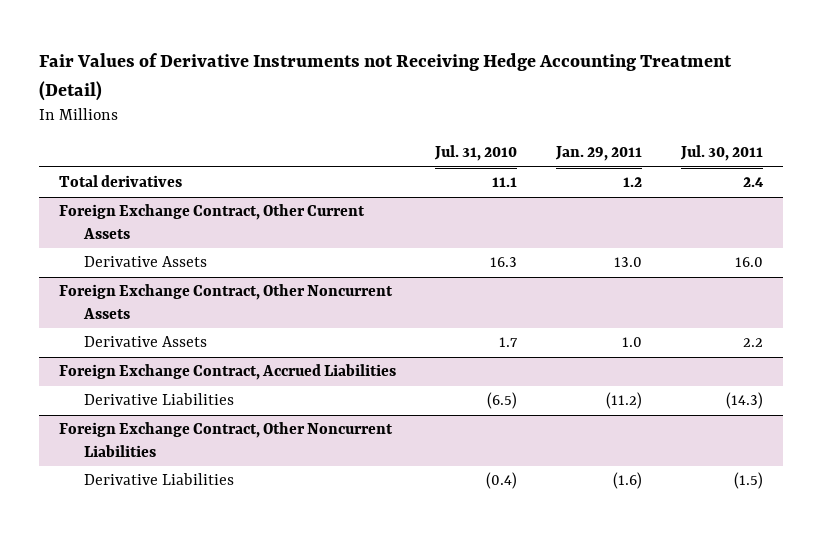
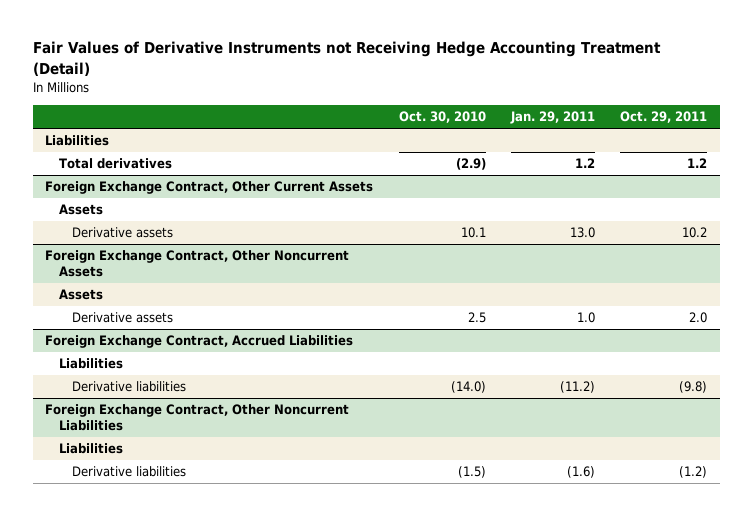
[434,145,518,162] Jul. 31, 2010 -> none
[680,145,764,162] Jul. 30, 2011 -> none
none -> [398,111,486,124] Oct. 30, 2010
none -> [620,111,708,124] Oct. 29, 2011
none -> [45,135,110,147] Liabilities
none -> [58,204,103,216] Assets
[83,256,207,268] Derivative Assets -> [72,227,174,239] Derivative assets
none -> [58,289,103,301] Assets
[83,336,207,348] Derivative Assets -> [72,312,174,324] Derivative assets
none -> [58,358,123,370] Liabilities
[83,393,234,406] Derivative Liabilities -> [72,381,187,393] Derivative liabilities
none -> [58,443,123,455] Liabilities
[83,473,234,486] Derivative Liabilities -> [72,466,187,478] Derivative liabilities

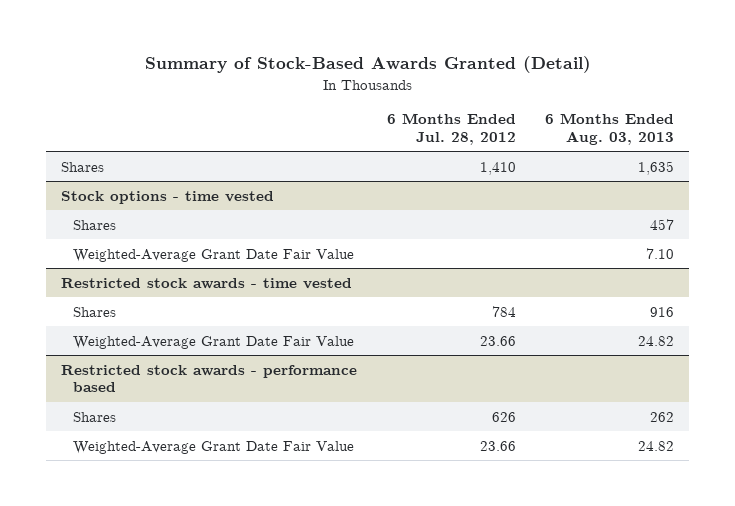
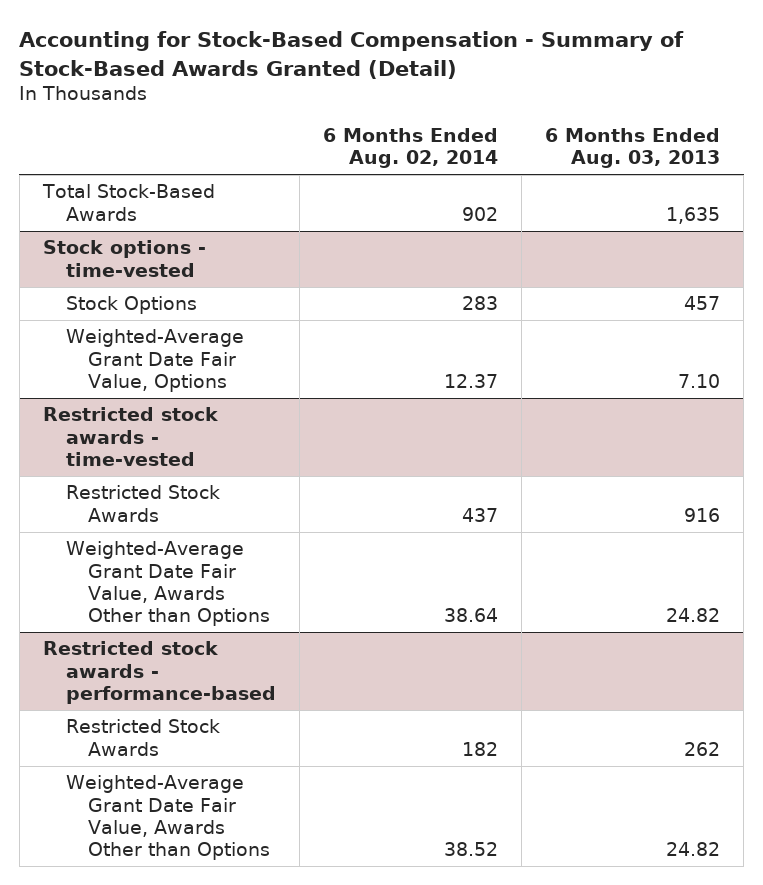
[144,56,591,74] Summary of Stock-Based Awards Granted (Detail) -> [19,31,685,79] Accounting for Stock-Based Compensation - Summary of Stock-Based Awards Granted (Detail)
[386,113,516,145] 6 Months Ended Jul. 28, 2012 -> none
none -> [322,128,498,169] 6 Months Ended Aug. 02, 2014
[61,161,105,172] Shares -> [41,184,215,221] Total Stock-Based Awards
[61,190,275,204] Stock options - time vested -> [42,240,206,277] Stock options - time-vested
[73,219,117,230] Shares -> [65,296,197,315] Stock Options
[73,248,355,262] Weighted-Average Grant Date Fair Value -> [65,329,244,392] Weighted-Average Grant Date Fair Value, Options
[61,277,353,289] Restricted stock awards - time vested -> [42,407,218,466] Restricted stock awards - time-vested
[73,306,117,317] Shares -> [65,485,220,522] Restricted Stock Awards
[73,335,355,349] Weighted-Average Grant Date Fair Value -> [65,541,271,627] Weighted-Average Grant Date Fair Value, Awards Other than Options
[61,364,358,393] Restricted stock awards - performance based -> [42,641,276,704] Restricted stock awards - performance-based
[73,411,117,422] Shares -> [65,719,220,756] Restricted Stock Awards
[73,440,355,454] Weighted-Average Grant Date Fair Value -> [65,775,271,861] Weighted-Average Grant Date Fair Value, Awards Other than Options

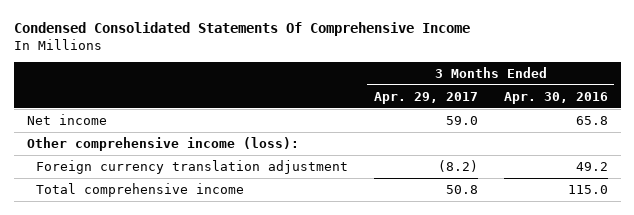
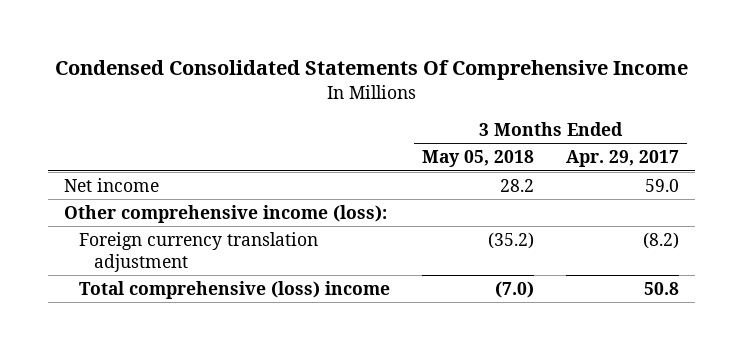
[503,91,608,104] Apr. 30, 2016 -> none
none -> [422,150,535,168] May 05, 2018
[35,182,244,197] Total comprehensive income -> [79,280,391,299] Total comprehensive (loss) income

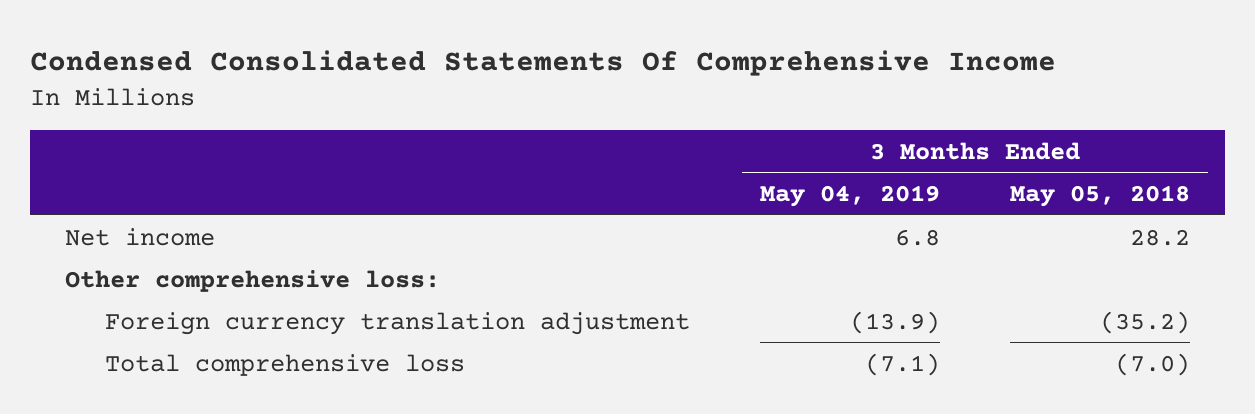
[566,150,680,168] Apr. 29, 2017 -> none
none -> [759,184,940,207] May 04, 2019
[64,204,388,223] Other comprehensive income (loss): -> [65,269,441,292] Other comprehensive loss:
[79,280,391,299] Total comprehensive (loss) income -> [104,353,465,376] Total comprehensive loss

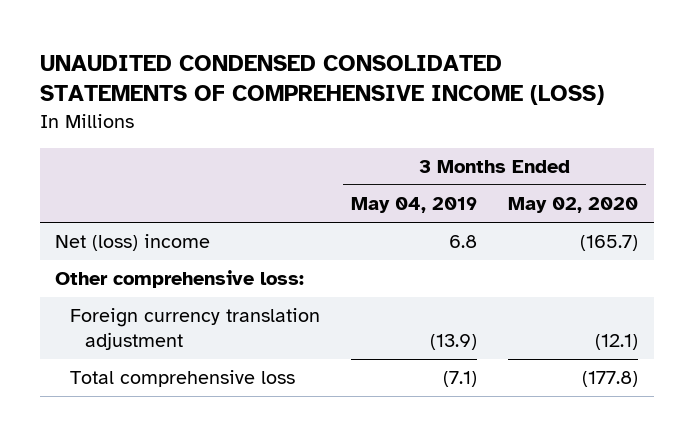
[30,50,1057,77] Condensed Consolidated Statements Of Comprehensive Income -> [39,54,604,106] UNAUDITED CONDENSED CONSOLIDATED STATEMENTS OF COMPREHENSIVE INCOME (LOSS)
[1010,184,1191,207] May 05, 2018 -> none
none -> [508,197,639,214] May 02, 2020
[65,227,216,246] Net income -> [55,234,211,252] Net (loss) income

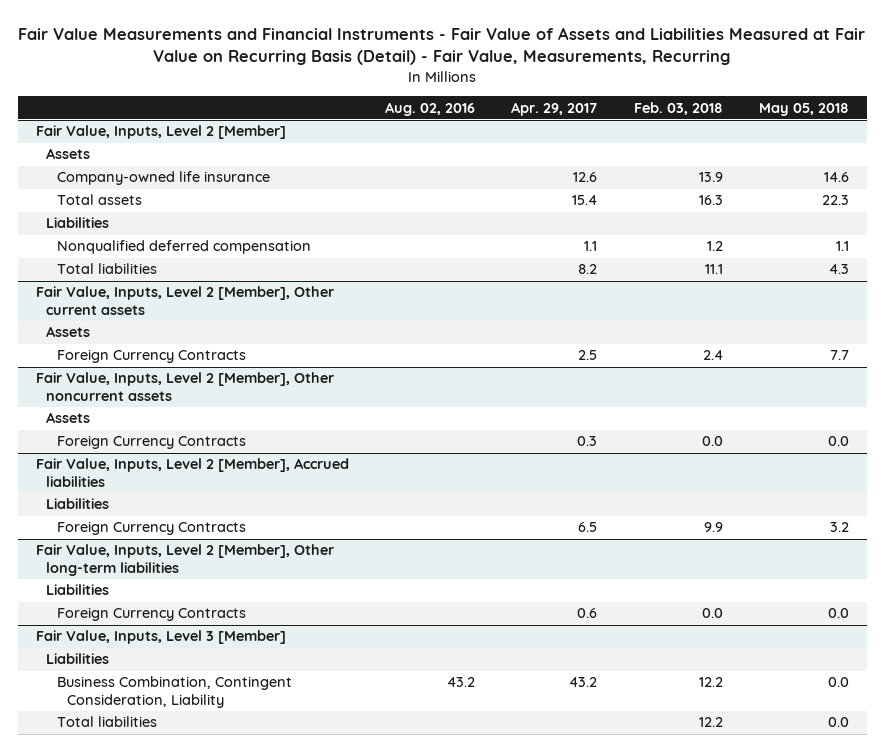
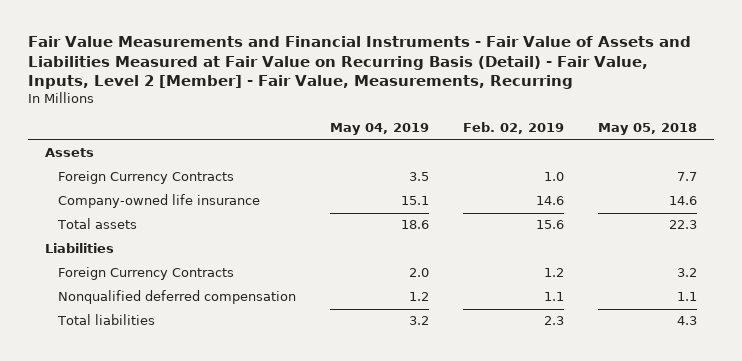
[18,27,866,66] Fair Value Measurements and Financial Instruments - Fair Value of Assets and Liabilities Measured at Fair Value on Recurring Basis (Detail) - Fair Value, Measurements, Recurring -> [27,36,691,90] Fair Value Measurements and Financial Instruments - Fair Value of Assets and Liabilities Measured at Fair Value on Recurring Basis (Detail) - Fair Value, Inputs, Level 2 [Member] - Fair Value, Measurements, Recurring
[385,101,476,116] Aug. 02, 2016 -> none
[511,101,598,116] Apr. 29, 2017 -> none
[633,101,723,115] Feb. 03, 2018 -> none
none -> [329,123,429,136] May 04, 2019
none -> [462,122,564,135] Feb. 02, 2019
[35,125,286,140] Fair Value, Inputs, Level 2 [Member] -> none
none -> [57,171,234,185] Foreign Currency Contracts
none -> [57,267,234,281] Foreign Currency Contracts
[35,286,334,315] Fair Value, Inputs, Level 2 [Member], Other current assets -> none
[46,326,91,338] Assets -> none
[56,349,246,364] Foreign Currency Contracts -> none
[35,372,334,401] Fair Value, Inputs, Level 2 [Member], Other noncurrent assets -> none
[46,412,91,424] Assets -> none
[56,435,246,450] Foreign Currency Contracts -> none
[35,458,349,487] Fair Value, Inputs, Level 2 [Member], Accrued liabilities -> none
[46,498,110,510] Liabilities -> none
[56,521,246,536] Foreign Currency Contracts -> none
[35,544,334,576] Fair Value, Inputs, Level 2 [Member], Other long-term liabilities -> none
[46,584,110,596] Liabilities -> none
[56,607,246,622] Foreign Currency Contracts -> none
[35,630,286,645] Fair Value, Inputs, Level 3 [Member] -> none
[46,653,110,665] Liabilities -> none
[56,676,292,708] Business Combination, Contingent Consideration, Liability -> none
[56,716,157,728] Total liabilities -> none

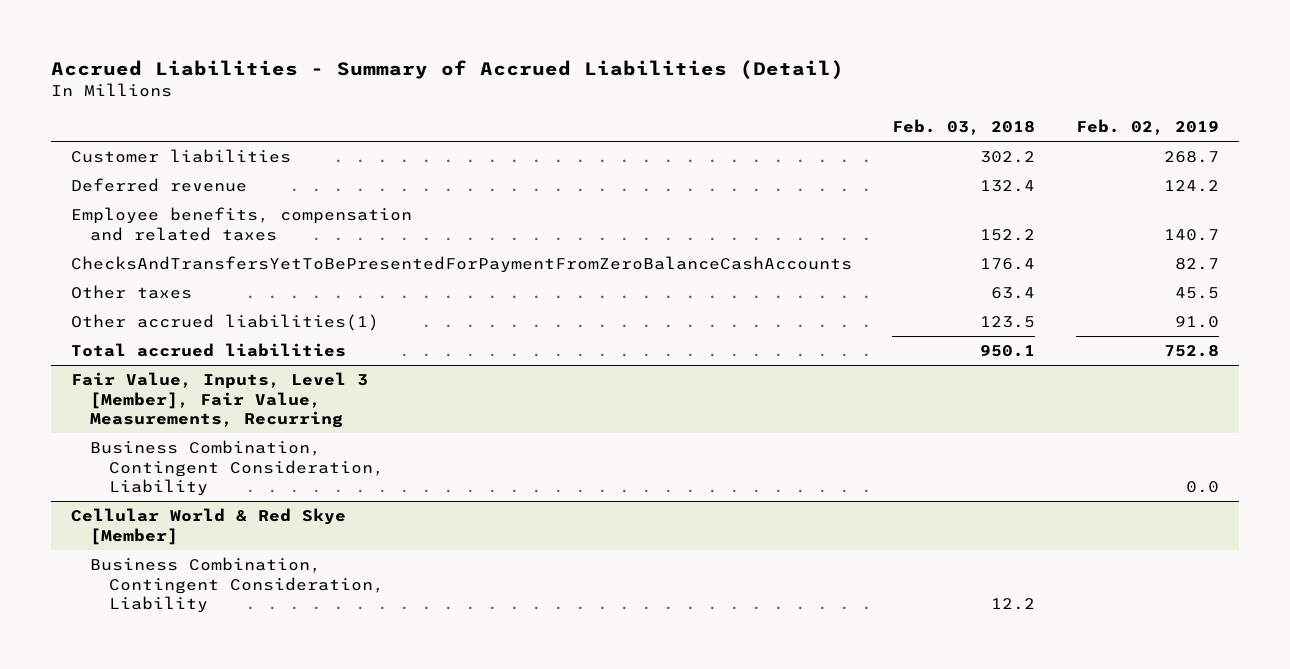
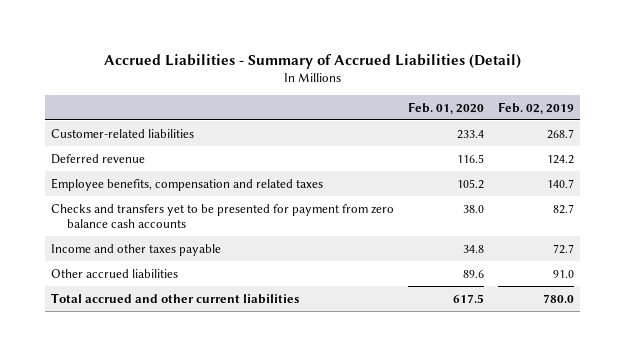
[892,119,1036,136] Feb. 03, 2018 -> none
none -> [408,101,485,114] Feb. 01, 2020
[71,149,292,164] Customer liabilities -> [51,128,195,138] Customer-related liabilities
[71,372,369,428] Fair Value, Inputs, Level 3 [Member], Fair Value, Measurements, Recurring -> none
[90,440,385,496] Business Combination, Contingent Consideration, Liability -> none
[71,508,347,545] Cellular World & Red Skye [Member] -> none
[90,557,385,613] Business Combination, Contingent Consideration, Liability -> none
[71,256,853,274] ChecksAndTransfersYetToBePresentedForPaymentFromZeroBalanceCashAccounts -> [51,203,395,229] Checks and transfers yet to be presented for payment from zero balance cash accounts
[71,285,193,300] Other taxes -> [51,243,222,256] Income and other taxes payable
[1174,287,1219,300] 45.5 -> [552,243,574,254] 72.7
[71,314,380,332] Other accrued liabilities(1) -> [51,268,179,278] Other accrued liabilities
[71,343,347,358] Total accrued liabilities -> [51,292,300,304] Total accrued and other current liabilities
[1163,345,1219,358] 752.8 -> [542,293,574,303] 780.0

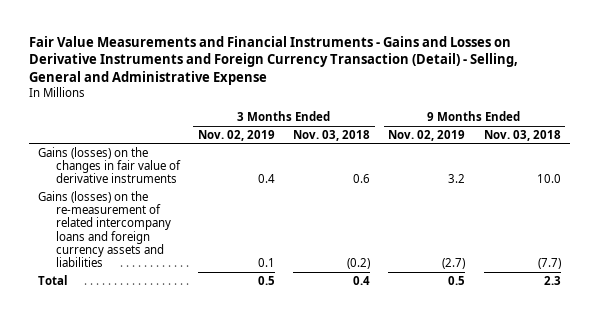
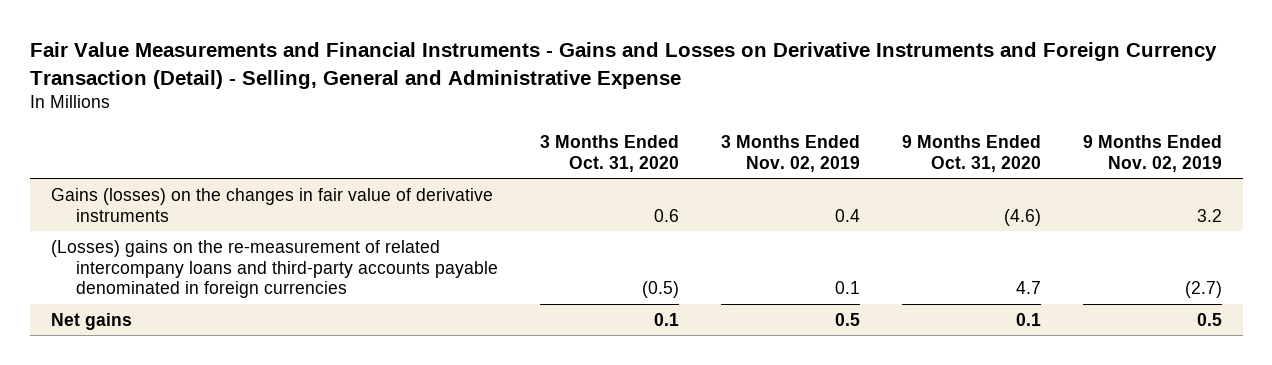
[293,129,371,141] Nov. 03, 2018 -> none
[483,129,561,141] Nov. 03, 2018 -> none
none -> [539,134,679,172] 3 Months Ended Oct. 31, 2020
none -> [901,134,1041,172] 9 Months Ended Oct. 31, 2020
[38,190,171,268] Gains (losses) on the re-measurement of related intercompany loans and foreign currency assets and liabilities -> [50,239,499,299] (Losses) gains on the re-measurement of related intercompany loans and third-party accounts payable denominated in foreign currencies
[38,274,69,285] Total -> [50,312,132,330] Net gains

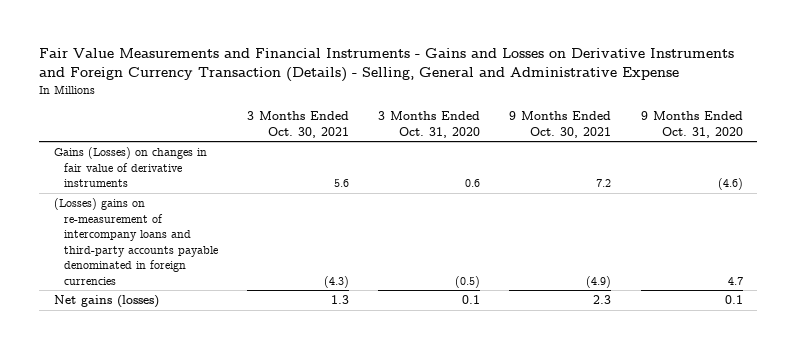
[29,42,1217,89] Fair Value Measurements and Financial Instruments - Gains and Losses on Derivative Instruments and Foreign Currency Transaction (Detail) - Selling, General and Administrative Expense -> [39,48,735,83] Fair Value Measurements and Financial Instruments - Gains and Losses on Derivative Instruments and Foreign Currency Transaction (Details) - Selling, General and Administrative Expense
[720,134,860,172] 3 Months Ended Nov. 02, 2019 -> none
[1082,134,1222,172] 9 Months Ended Nov. 02, 2019 -> none
none -> [247,111,350,138] 3 Months Ended Oct. 30, 2021
none -> [509,111,612,138] 9 Months Ended Oct. 30, 2021
[50,187,493,222] Gains (losses) on the changes in fair value of derivative instruments -> [54,147,208,188] Gains (Losses) on changes in fair value of derivative instruments
[50,239,499,299] (Losses) gains on the re-measurement of related intercompany loans and third-party accounts payable denominated in foreign currencies -> [54,198,218,285] (Losses) gains on re-measurement of intercompany loans and third-party accounts payable denominated in foreign currencies
[50,312,132,330] Net gains -> [54,295,160,309] Net gains (losses)

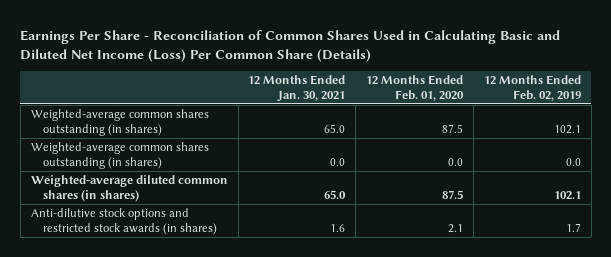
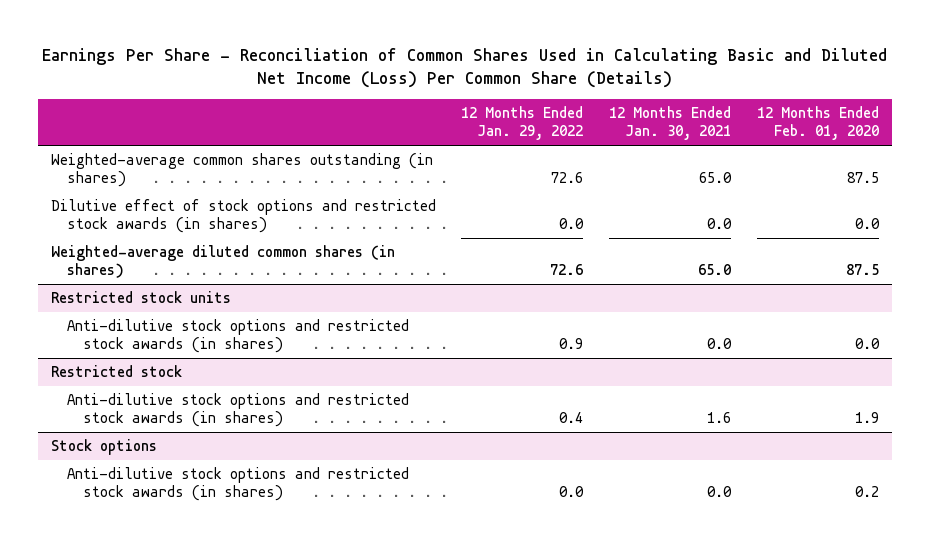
[483,75,581,101] 12 Months Ended Feb. 02, 2019 -> none
none -> [461,105,584,141] 12 Months Ended Jan. 29, 2022
[30,142,209,169] Weighted-average common shares outstanding (in shares) -> [50,199,436,234] Dilutive effect of stock options and restricted stock awards (in shares)
none -> [50,291,231,304] Restricted stock units
[330,223,346,232] 1.6 -> [707,338,733,350] 0.0
[448,223,464,233] 2.1 -> [854,338,880,350] 0.0
none -> [50,365,182,378] Restricted stock
none -> [66,393,409,428] Anti-dilutive stock options and restricted stock awards (in shares)
none -> [50,439,157,456] Stock options
none -> [66,467,409,502] Anti-dilutive stock options and restricted stock awards (in shares)

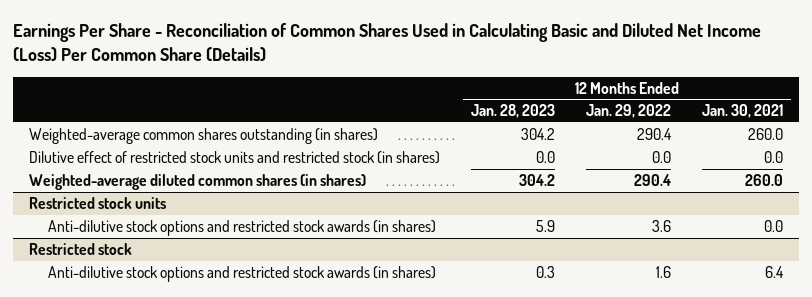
[756,105,879,141] 12 Months Ended Feb. 01, 2020 -> none
none -> [470,104,555,119] Jan. 28, 2023
[551,172,584,184] 72.6 -> [637,127,673,140] 290.4
[699,172,733,184] 65.0 -> [748,127,784,140] 260.0
[50,199,436,234] Dilutive effect of stock options and restricted stock awards (in shares) -> [28,150,440,164] Dilutive effect of restricted stock units and restricted stock (in shares)
[550,264,584,276] 72.6 -> [634,173,672,186] 290.4
[698,264,732,276] 65.0 -> [745,173,784,186] 260.0
[559,338,584,350] 0.9 -> [652,219,672,232] 3.6
[50,439,157,456] Stock options -> none
[66,467,409,502] Anti-dilutive stock options and restricted stock awards (in shares) -> none
[559,412,584,424] 0.4 -> [656,265,672,278] 1.6
[707,412,732,424] 1.6 -> [765,265,785,278] 6.4

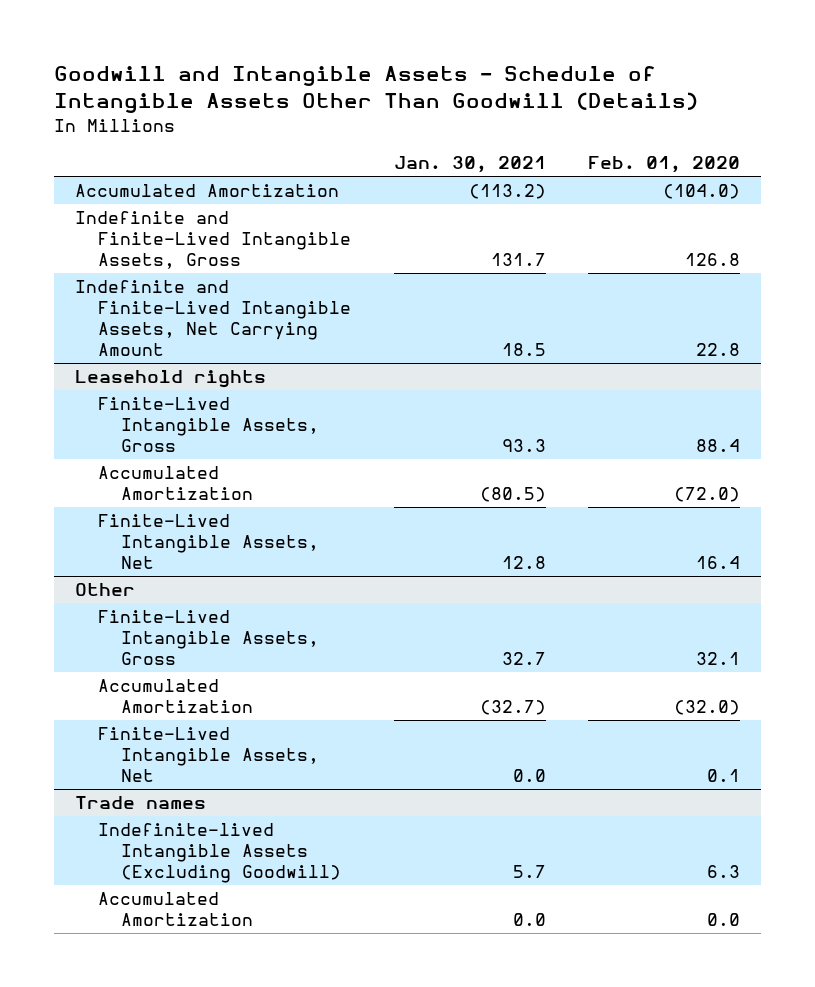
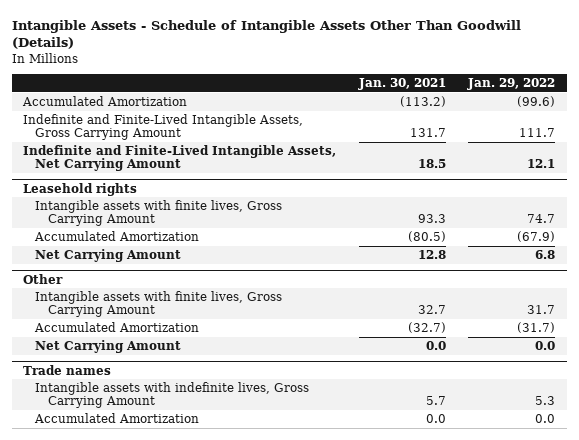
[54,66,699,114] Goodwill and Intangible Assets - Schedule of Intangible Assets Other Than Goodwill (Details) -> [11,19,521,50] Intangible Assets - Schedule of Intangible Assets Other Than Goodwill (Details)
[588,156,741,174] Feb. 01, 2020 -> none
none -> [467,78,556,91] Jan. 29, 2022
[75,210,352,269] Indefinite and Finite-Lived Intangible Assets, Gross -> [23,114,304,141] Indefinite and Finite-Lived Intangible Assets, Gross Carrying Amount
[98,396,320,452] Finite-Lived Intangible Assets, Gross -> [35,200,283,227] Intangible assets with finite lives, Gross Carrying Amount
[98,513,320,569] Finite-Lived Intangible Assets, Net -> [35,249,182,263] Net Carrying Amount
[98,609,320,665] Finite-Lived Intangible Assets, Gross -> [35,291,283,318] Intangible assets with finite lives, Gross Carrying Amount
[98,726,320,782] Finite-Lived Intangible Assets, Net -> [35,340,182,354] Net Carrying Amount
[98,822,342,883] Indefinite-lived Intangible Assets (Excluding Goodwill) -> [35,382,310,409] Intangible assets with indefinite lives, Gross Carrying Amount

